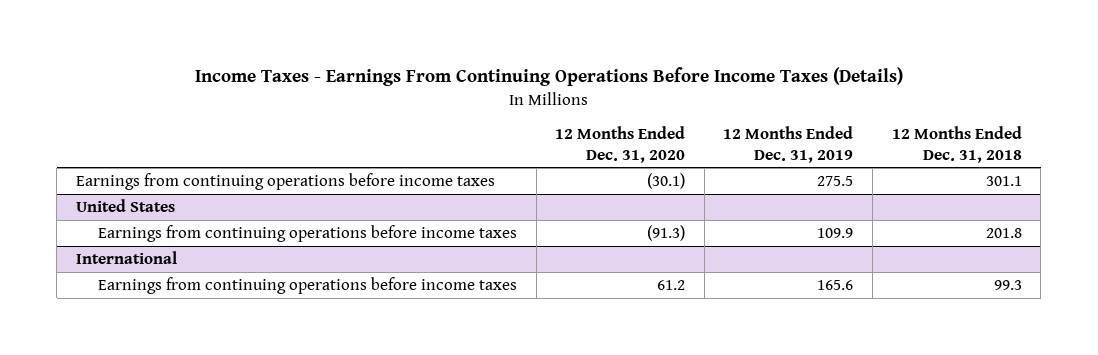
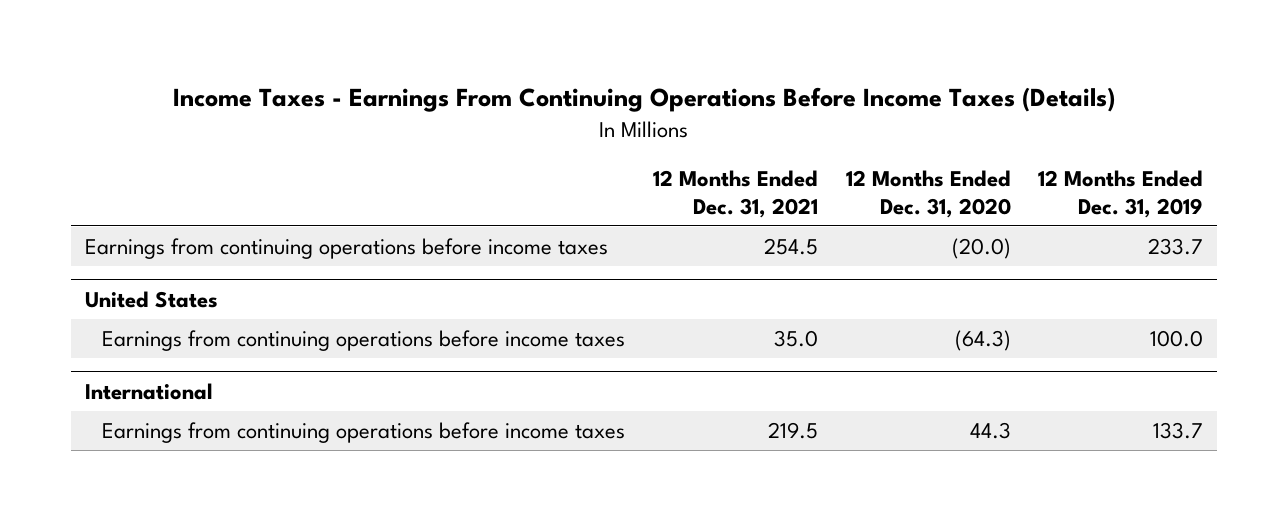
[891,125,1022,163] 12 Months Ended Dec. 31, 2018 -> none
none -> [653,170,819,218] 12 Months Ended Dec. 31, 2021
[647,172,686,189] (30.1) -> [951,237,1011,259] (20.0)
[817,175,854,186] 275.5 -> [1148,237,1204,255] 233.7
[647,224,686,241] (91.3) -> [954,329,1011,351] (64.3)
[817,227,854,238] 109.9 -> [1150,329,1204,347] 100.0
[657,279,686,290] 61.2 -> [969,421,1011,439] 44.3
[817,279,854,290] 165.6 -> [1153,421,1204,439] 133.7

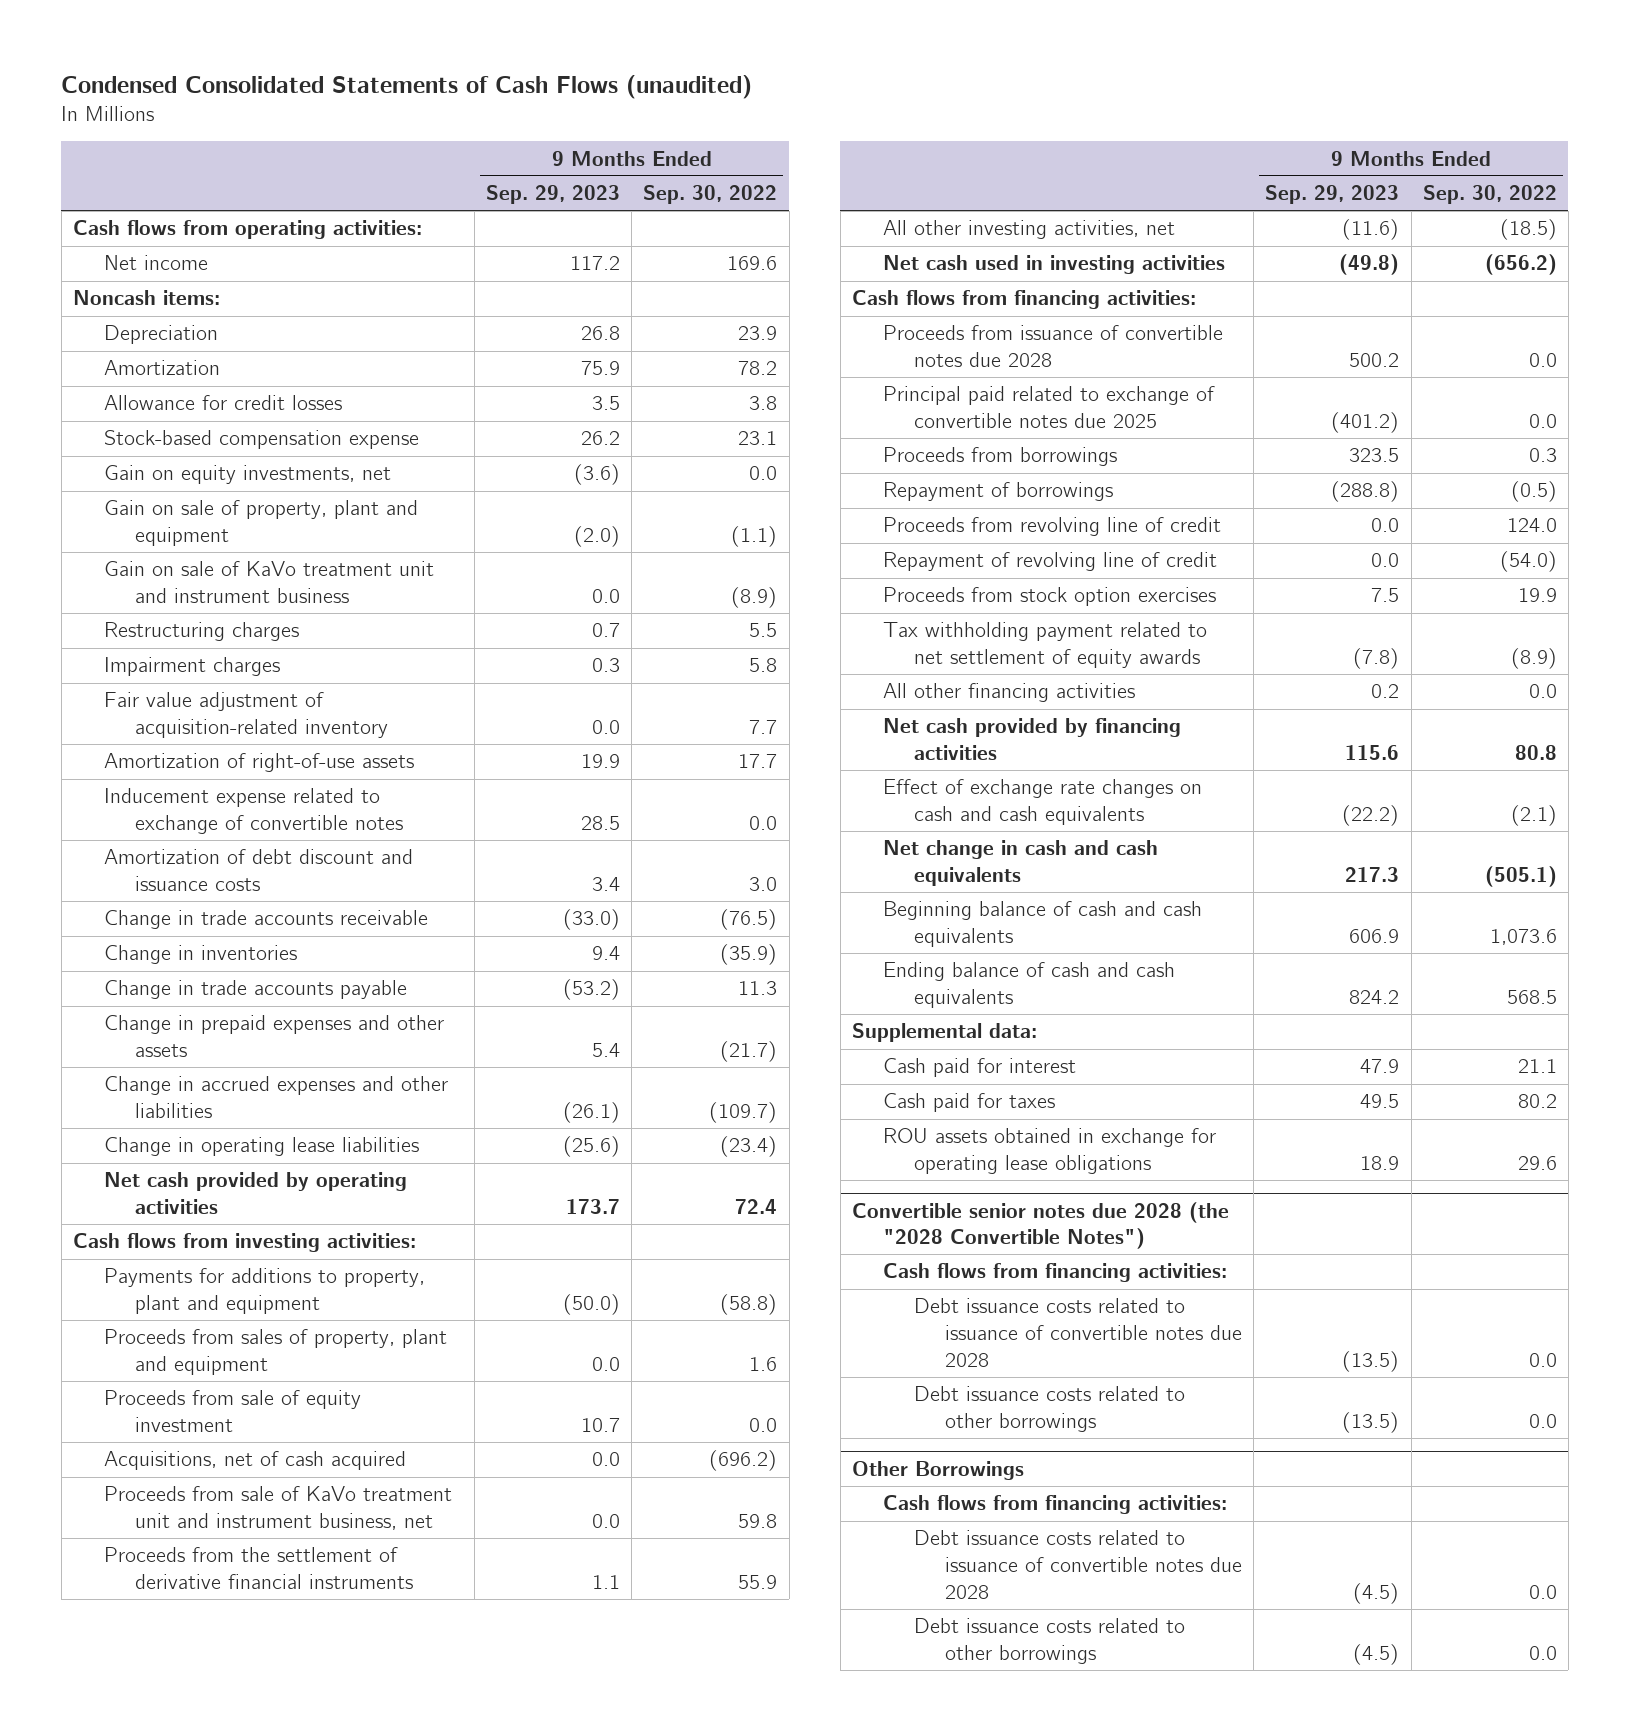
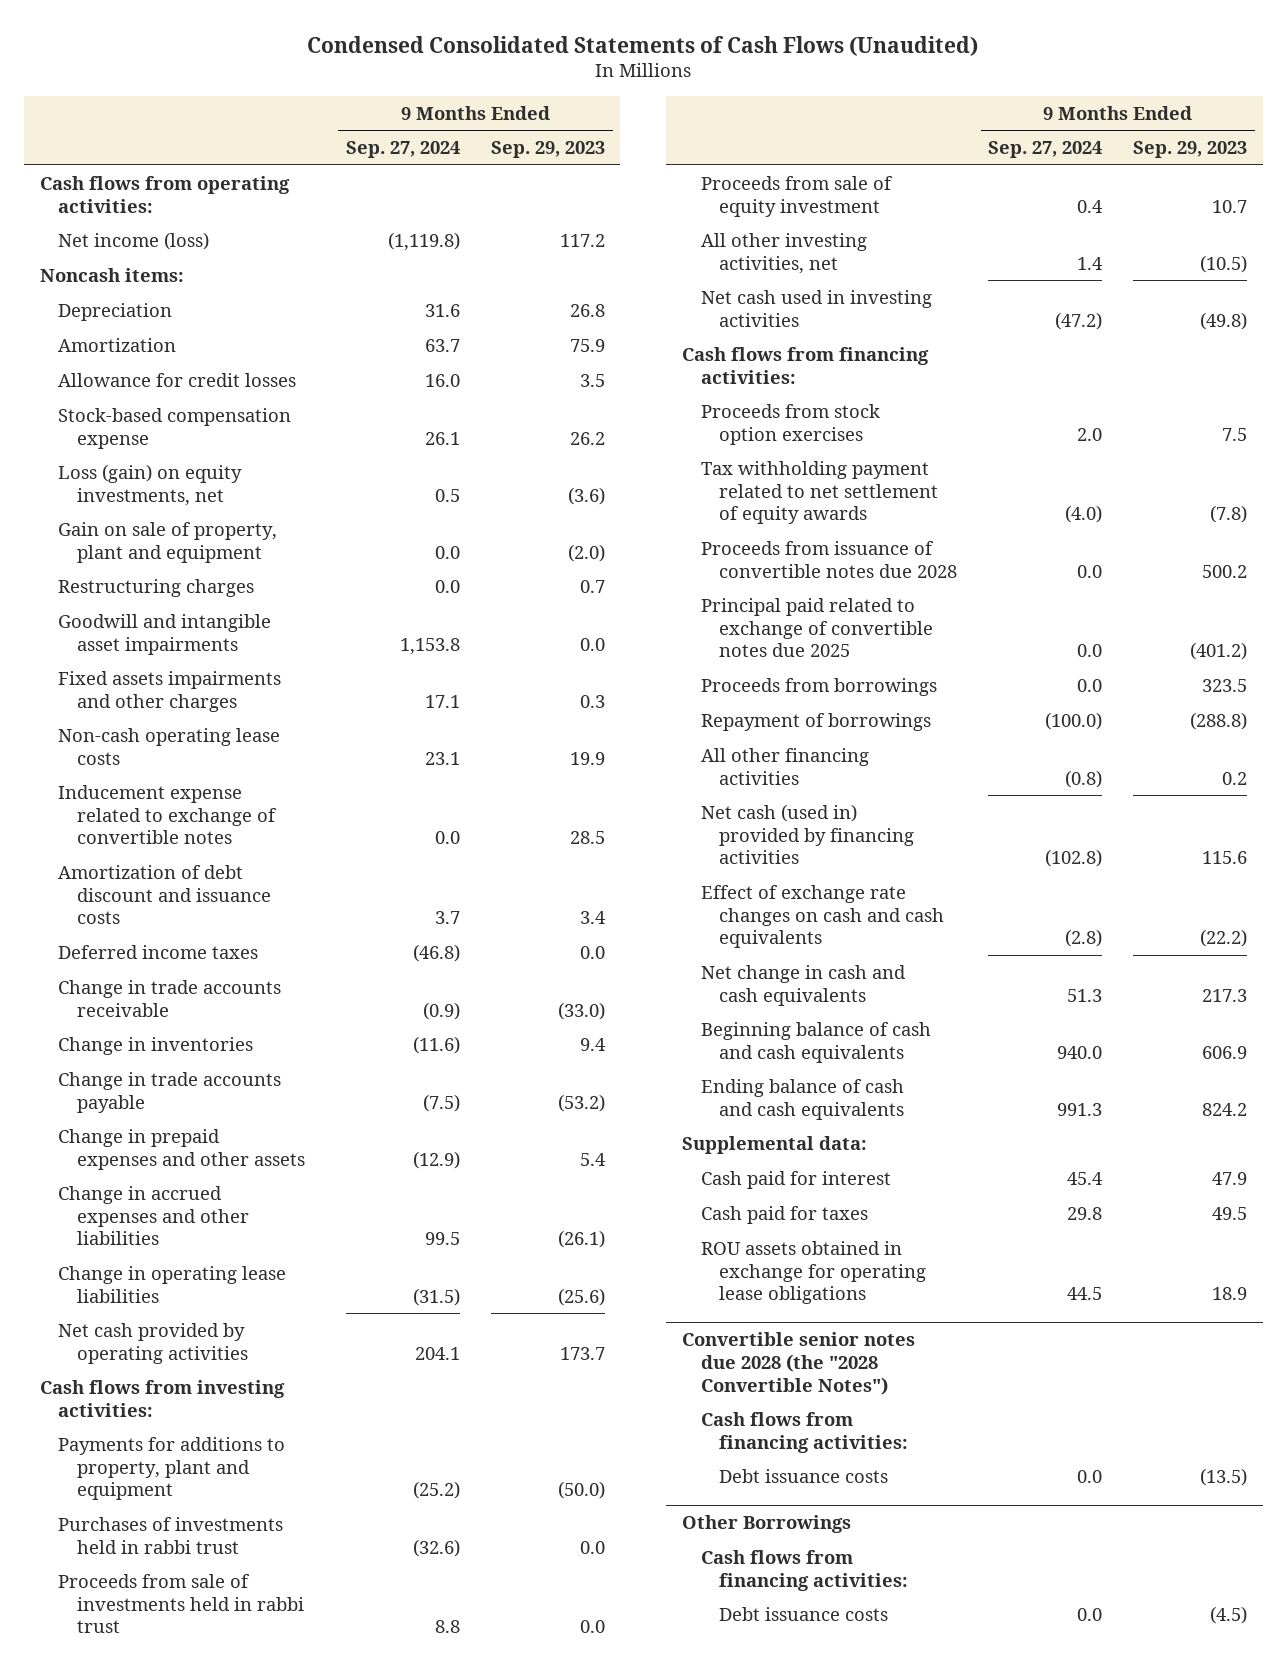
[61,75,753,100] Condensed Consolidated Statements of Cash Flows (unaudited) -> [307,35,979,56] Condensed Consolidated Statements of Cash Flows (Unaudited)
[643,185,778,205] Sep. 30, 2022 -> none
none -> [346,141,461,159] Sep. 27, 2024
[103,255,208,271] Net income -> [58,231,210,250] Net income (loss)
[103,465,391,485] Gain on equity investments, net -> [58,463,243,506] Loss (gain) on equity investments, net
[103,561,434,603] Gain on sale of KaVo treatment unit and instrument business -> none
[103,657,280,677] Impairment charges -> none
[103,692,388,738] Fair value adjustment of acquisition-related inventory -> none
none -> [58,613,272,655] Goodwill and intangible asset impairments
none -> [58,670,282,712] Fixed assets impairments and other charges
[103,753,414,773] Amortization of right-of-use assets -> [58,727,281,765] Non-cash operating lease costs
none -> [58,944,259,959] Deferred income taxes
[103,1329,447,1375] Proceeds from sales of property, plant and equipment -> none
none -> [58,1516,284,1554] Purchases of investments held in rabbi trust
none -> [58,1573,305,1634] Proceeds from sale of investments held in rabbi trust
[103,1451,406,1471] Acquisitions, net of cash acquired -> none
[103,1486,452,1530] Proceeds from sale of KaVo treatment unit and instrument business, net -> none
[103,1547,413,1589] Proceeds from the settlement of derivative financial instruments -> none
[1342,219,1400,241] (11.6) -> [1200,254,1248,273] (10.5)
[883,587,1217,607] Proceeds from stock option exercises -> [700,403,880,445] Proceeds from stock option exercises
[883,622,1208,668] Tax withholding payment related to net settlement of equity awards -> [700,460,939,525] Tax withholding payment related to net settlement of equity awards
[883,517,1222,537] Proceeds from revolving line of credit -> none
[883,552,1218,572] Repayment of revolving line of credit -> none
[883,718,1182,760] Net cash provided by financing activities -> [700,803,915,865] Net cash (used in) provided by financing activities
[914,1386,1186,1432] Debt issuance costs related to other borrowings -> none
[914,1298,1242,1367] Debt issuance costs related to issuance of convertible notes due 2028 -> [719,1468,889,1483] Debt issuance costs
[914,1618,1186,1664] Debt issuance costs related to other borrowings -> none
[914,1530,1242,1599] Debt issuance costs related to issuance of convertible notes due 2028 -> [719,1606,889,1621] Debt issuance costs

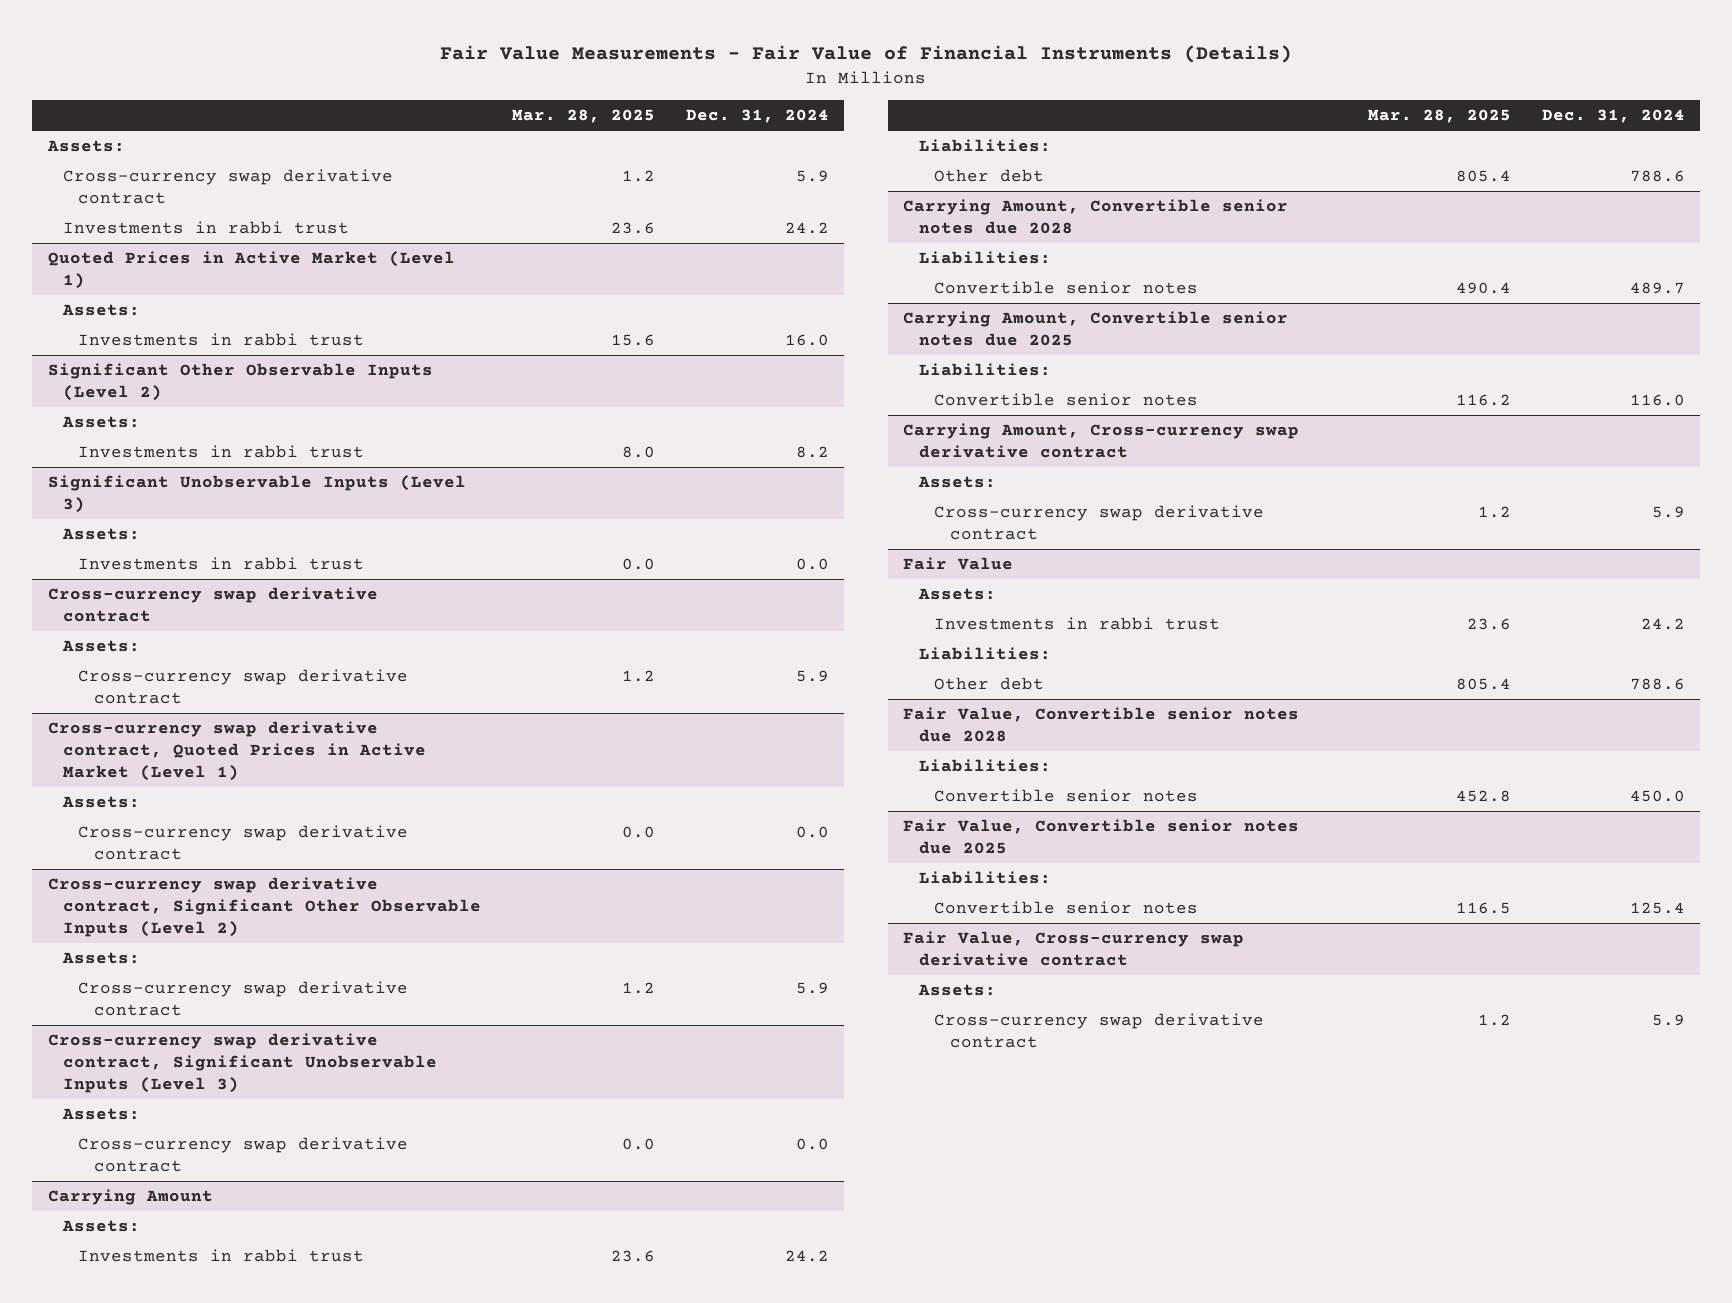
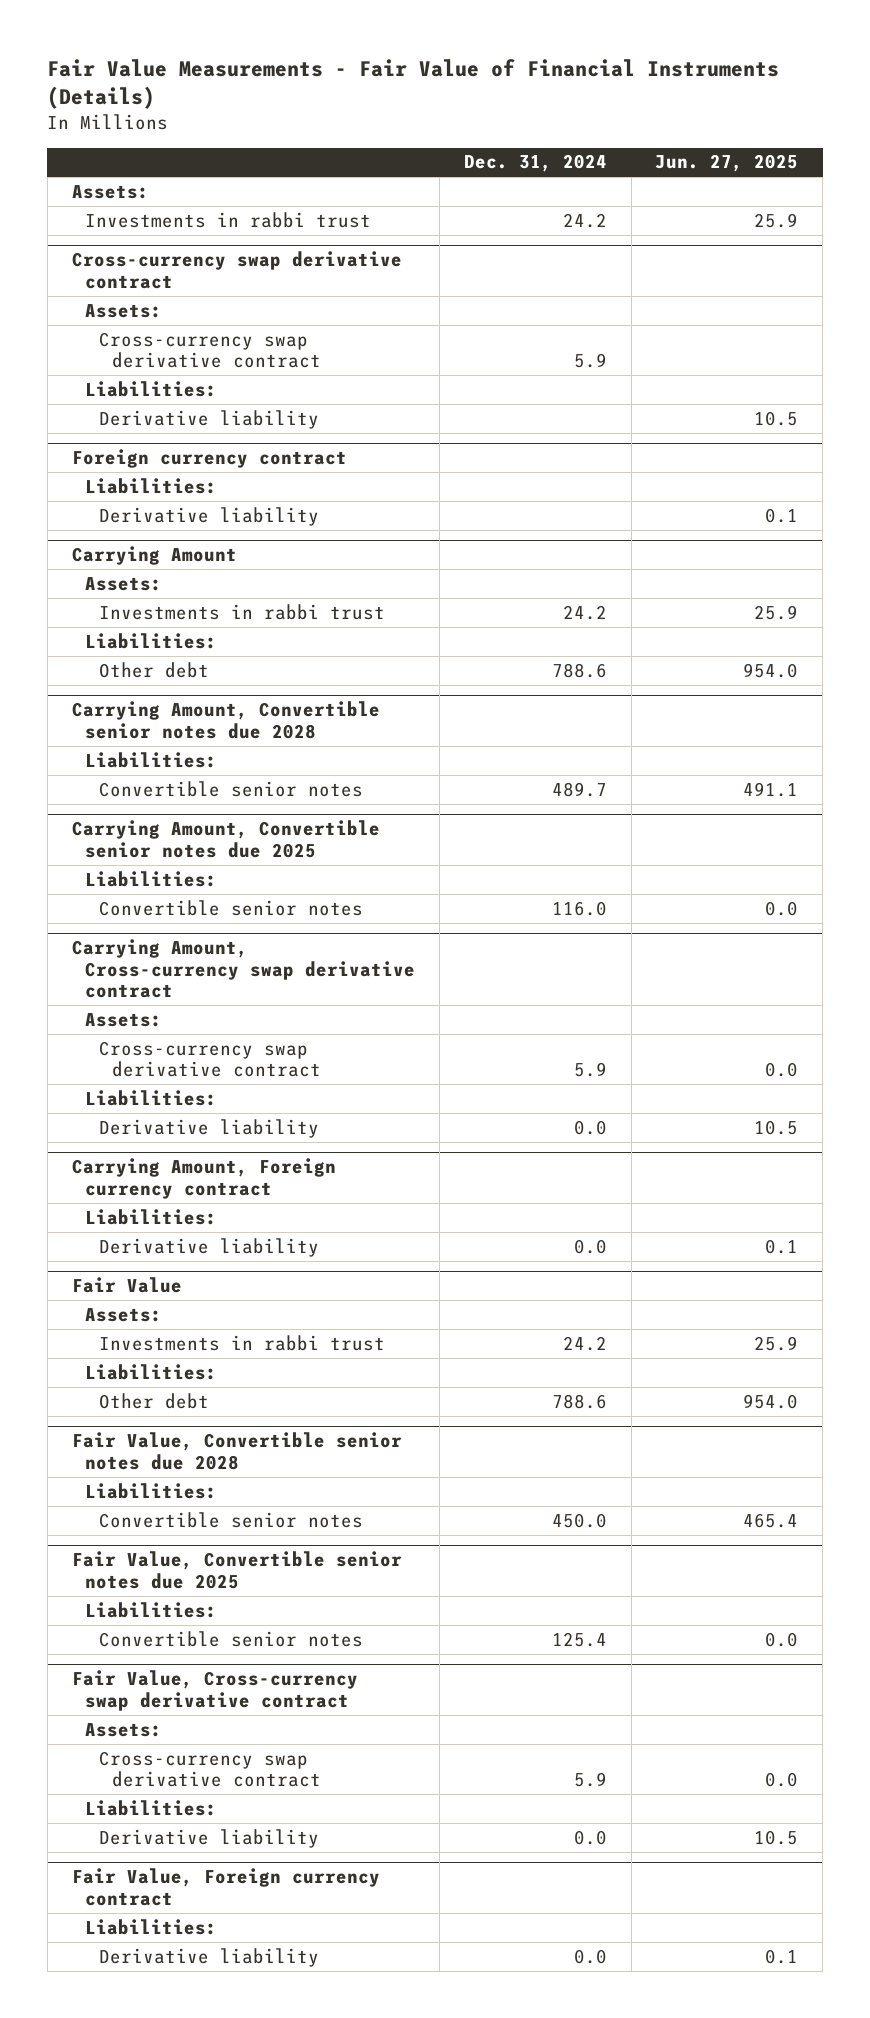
[512,109,656,124] Mar. 28, 2025 -> none
none -> [655,154,799,173] Jun. 27, 2025
[63,168,394,205] Cross-currency swap derivative contract -> none
[47,250,455,290] Quoted Prices in Active Market (Level 1) -> none
[62,303,141,316] Assets: -> none
[78,332,365,346] Investments in rabbi trust -> none
[47,362,433,402] Significant Other Observable Inputs (Level 2) -> none
[62,415,141,428] Assets: -> none
[78,444,365,458] Investments in rabbi trust -> none
[47,474,466,514] Significant Unobservable Inputs (Level 3) -> none
[62,527,141,540] Assets: -> none
[78,556,365,570] Investments in rabbi trust -> none
[47,720,427,782] Cross-currency swap derivative contract, Quoted Prices in Active Market (Level 1) -> none
[62,795,141,808] Assets: -> none
[78,824,409,861] Cross-currency swap derivative contract -> none
[47,876,482,938] Cross-currency swap derivative contract, Significant Other Observable Inputs (Level 2) -> none
[62,951,141,964] Assets: -> none
[78,980,409,1017] Cross-currency swap derivative contract -> none
[47,1032,438,1094] Cross-currency swap derivative contract, Significant Unobservable Inputs (Level 3) -> none
[62,1107,141,1120] Assets: -> none
[78,1136,409,1173] Cross-currency swap derivative contract -> none
none -> [85,380,218,397] Liabilities:
none -> [98,409,319,429] Derivative liability
none -> [71,449,347,469] Foreign currency contract
none -> [85,477,218,494] Liabilities:
none -> [98,506,319,526] Derivative liability
none -> [85,1089,218,1106] Liabilities:
none -> [98,1118,319,1138] Derivative liability
none -> [71,1158,336,1199] Carrying Amount, Foreign currency contract
none -> [85,1208,218,1225] Liabilities:
none -> [98,1237,319,1257] Derivative liability
none -> [85,1799,218,1816] Liabilities:
none -> [98,1828,319,1848] Derivative liability
none -> [71,1868,380,1906] Fair Value, Foreign currency contract
none -> [85,1918,218,1935] Liabilities:
none -> [98,1947,319,1967] Derivative liability

